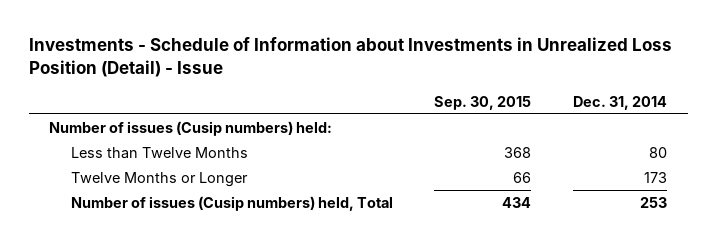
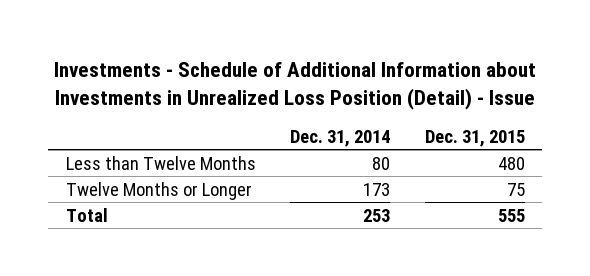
[28,37,672,77] Investments - Schedule of Information about Investments in Unrealized Loss Position (Detail) - Issue -> [54,61,537,110] Investments - Schedule of Additional Information about Investments in Unrealized Loss Position (Detail) - Issue
[434,95,532,110] Sep. 30, 2015 -> none
none -> [424,129,525,147] Dec. 31, 2015
[49,121,333,137] Number of issues (Cusip numbers) held: -> none
[70,196,393,212] Number of issues (Cusip numbers) held, Total -> [65,207,108,222] Total

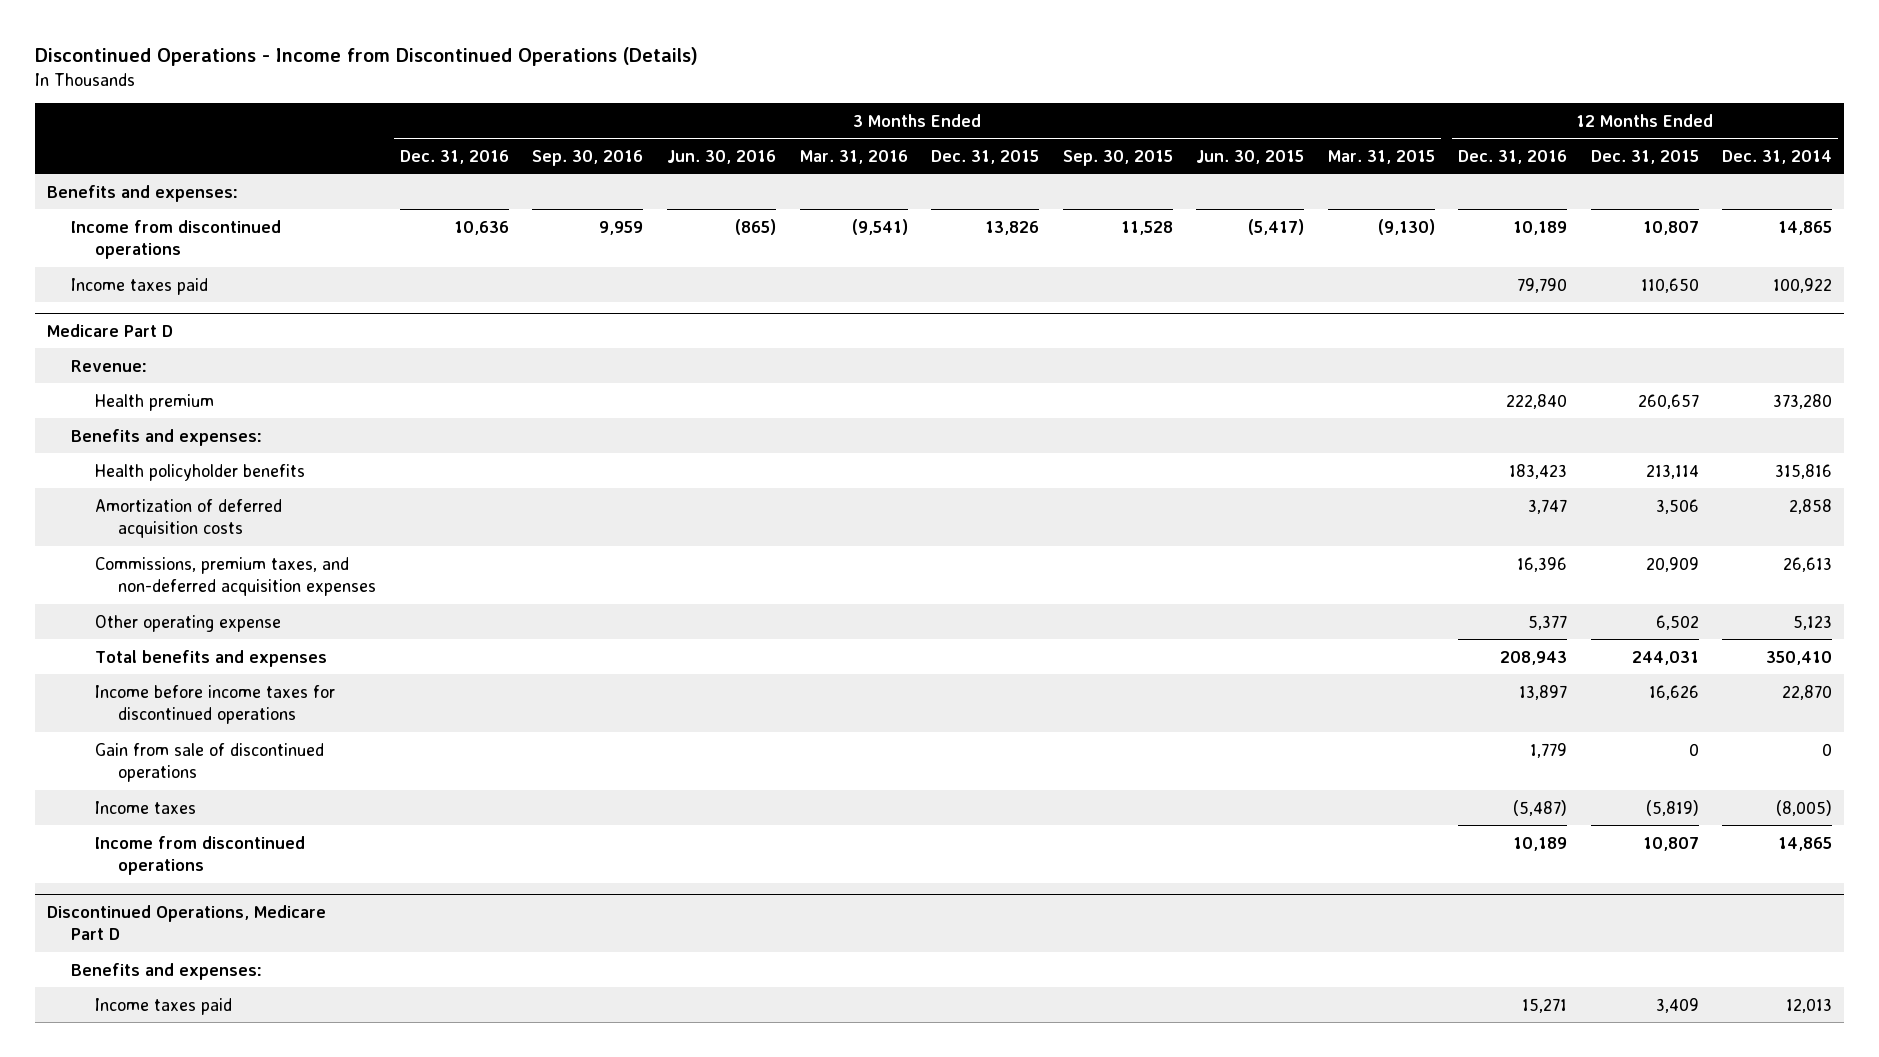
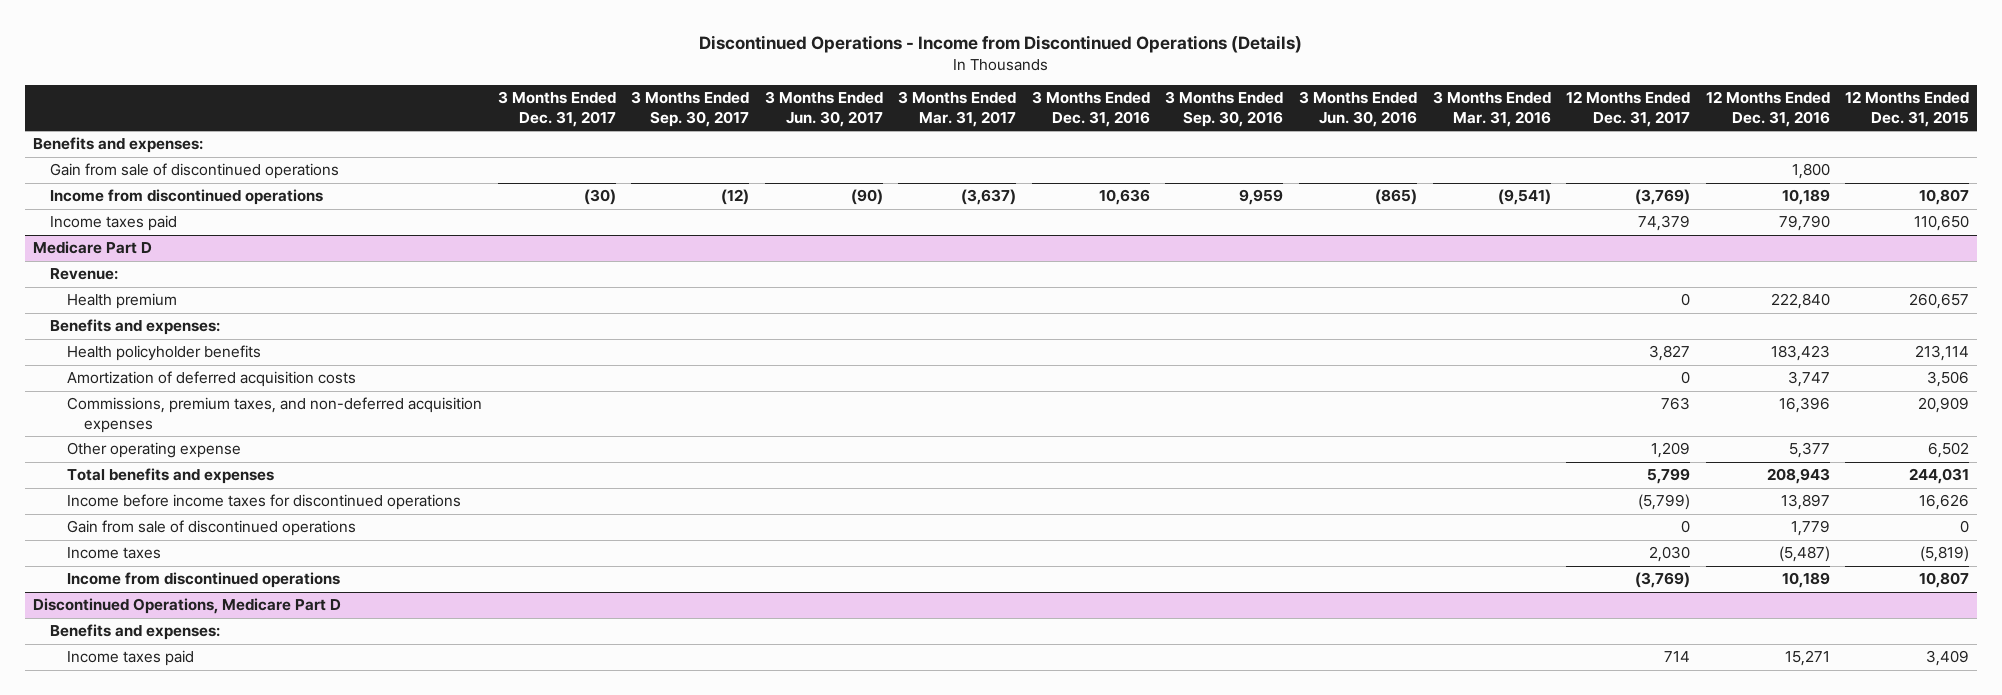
[931,149,1040,164] Dec. 31, 2015 -> none
[1062,149,1173,166] Sep. 30, 2015 -> none
[1196,149,1305,164] Jun. 30, 2015 -> none
[1327,149,1435,164] Mar. 31, 2015 -> none
[1722,149,1833,164] Dec. 31, 2014 -> none
none -> [497,91,616,127] 3 Months Ended Dec. 31, 2017
none -> [631,91,750,127] 3 Months Ended Sep. 30, 2017
none -> [764,91,883,127] 3 Months Ended Jun. 30, 2017
none -> [898,91,1017,127] 3 Months Ended Mar. 31, 2017
none -> [1566,91,1691,127] 12 Months Ended Dec. 31, 2017
none -> [49,163,339,180] Gain from sale of discontinued operations

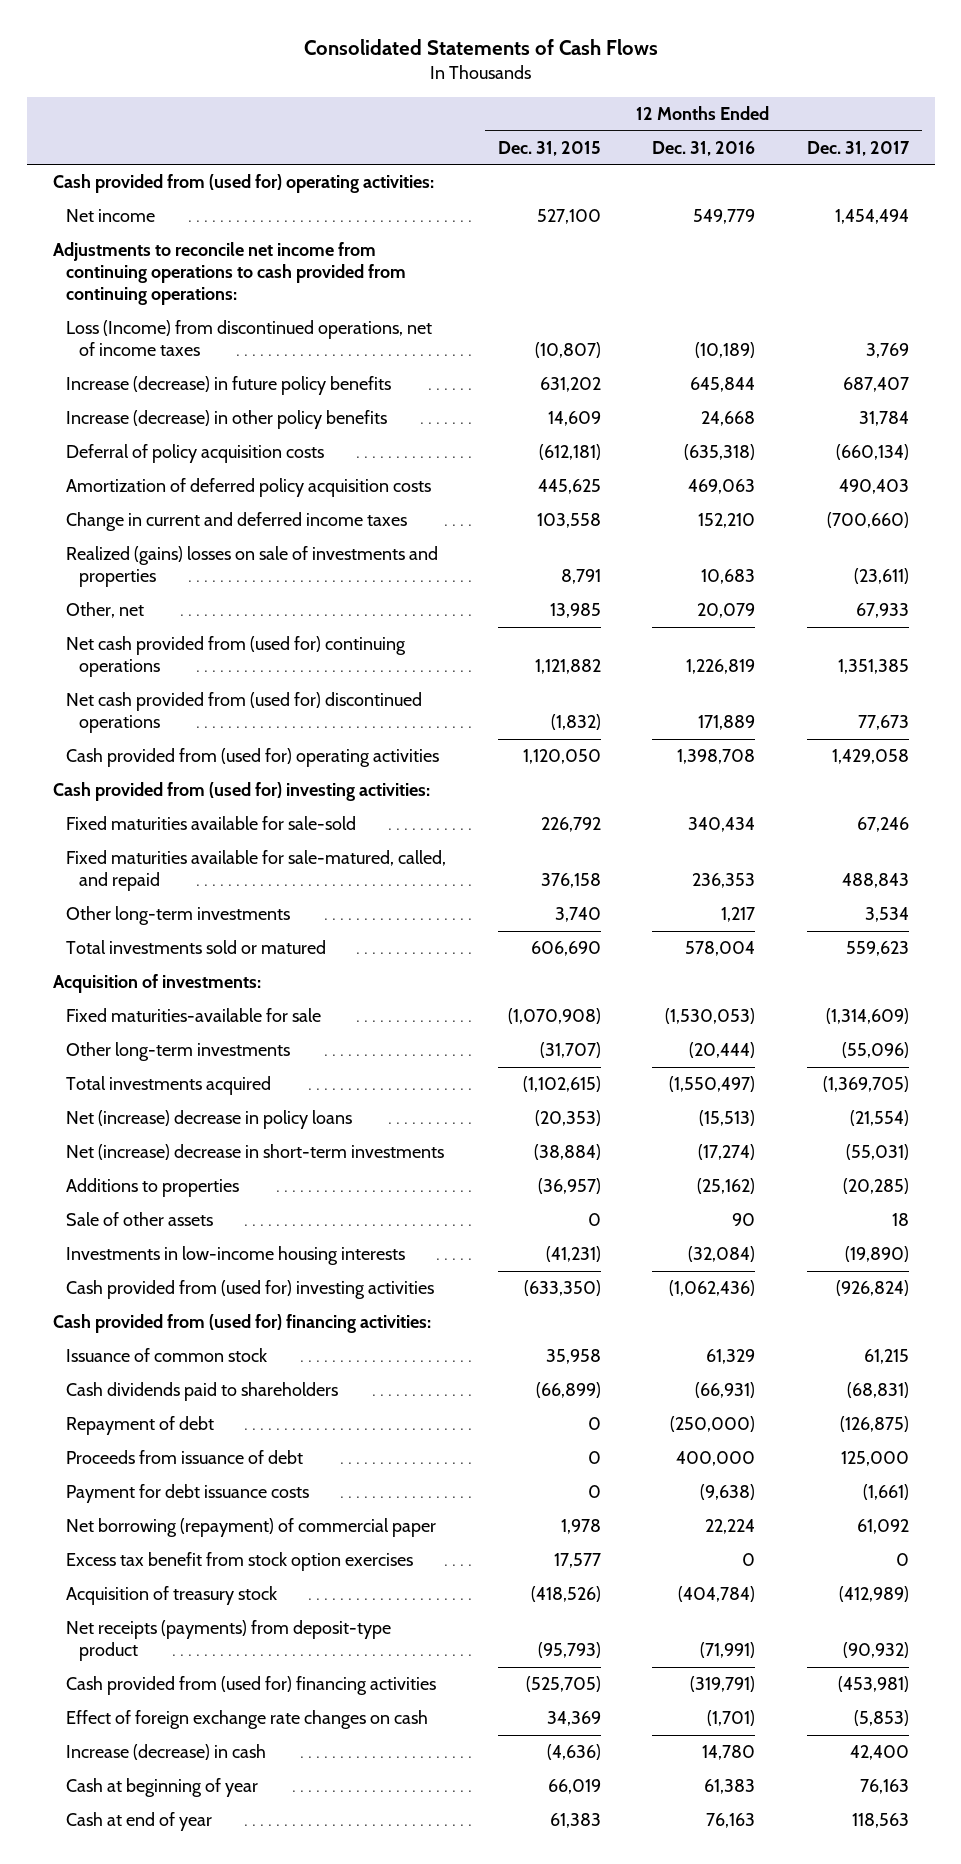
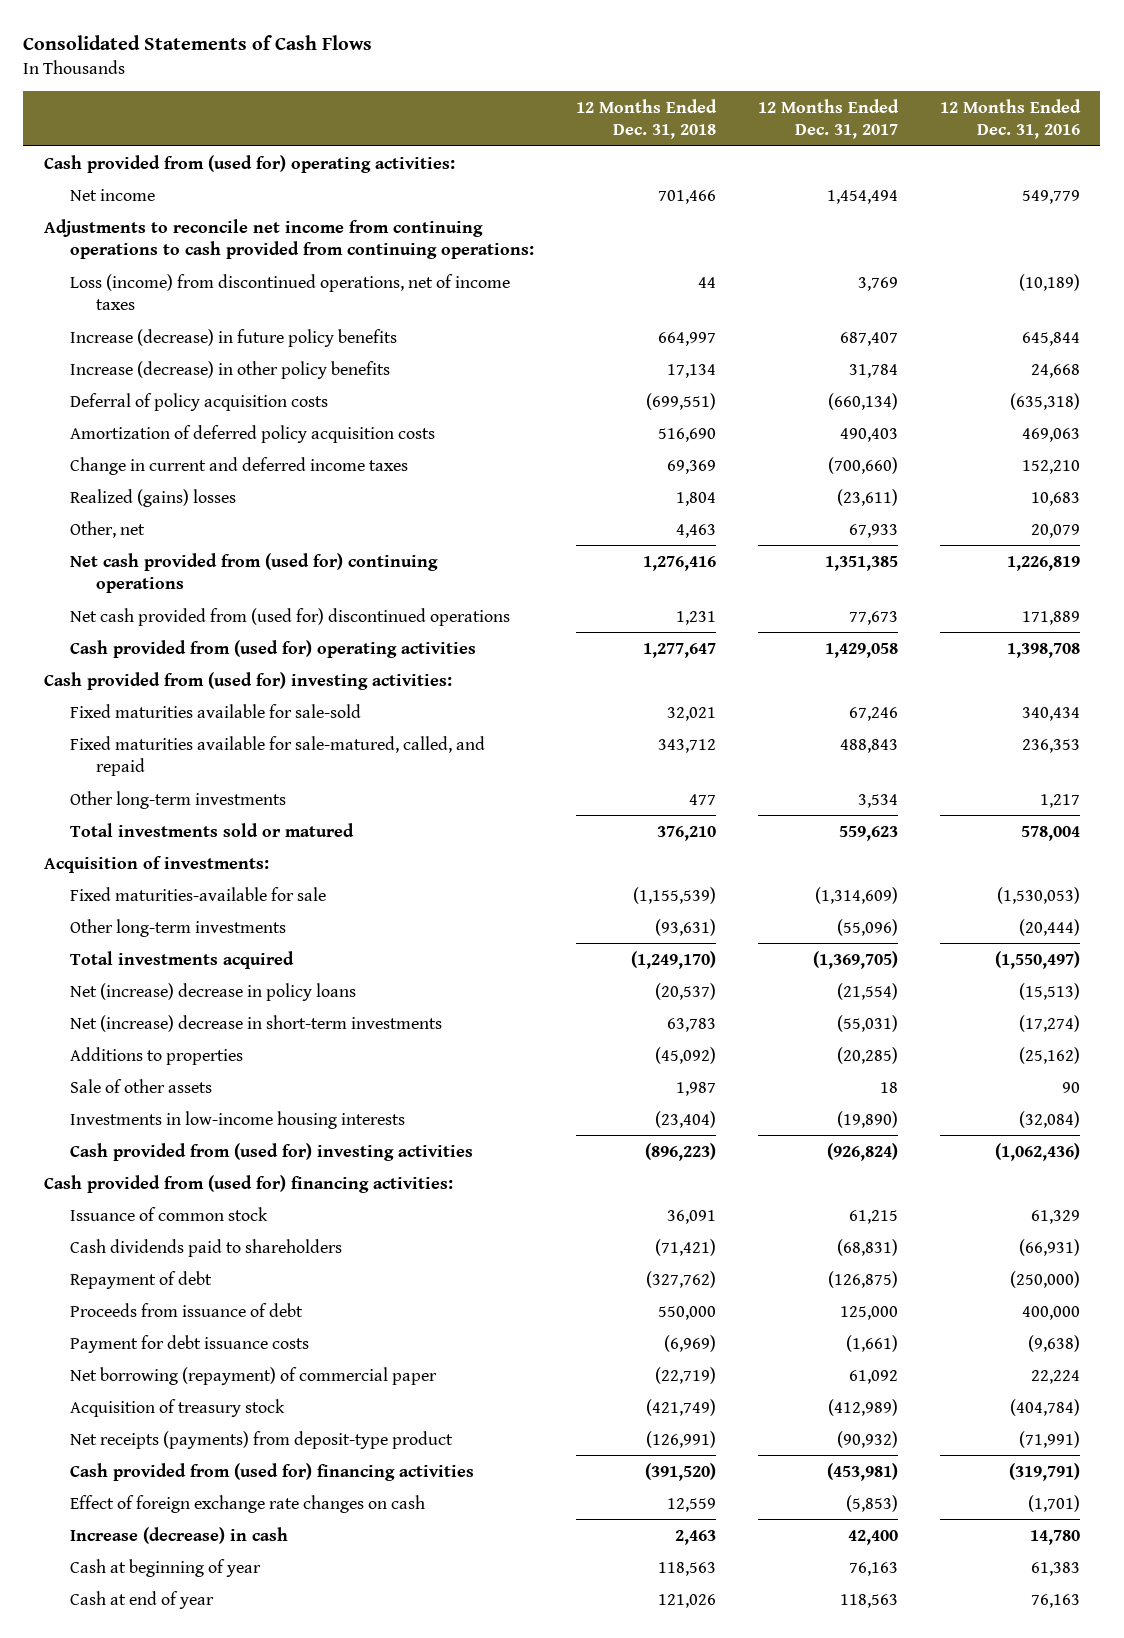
[497,140,601,156] Dec. 31, 2015 -> none
none -> [575,98,717,140] 12 Months Ended Dec. 31, 2018
[65,320,432,357] Loss (Income) from discontinued operations, net of income taxes -> [69,273,510,310] Loss (income) from discontinued operations, net of income taxes
[65,546,438,588] Realized (gains) losses on sale of investments and properties -> [69,488,236,507] Realized (gains) losses
[65,1552,413,1572] Excess tax benefit from stock option exercises -> none

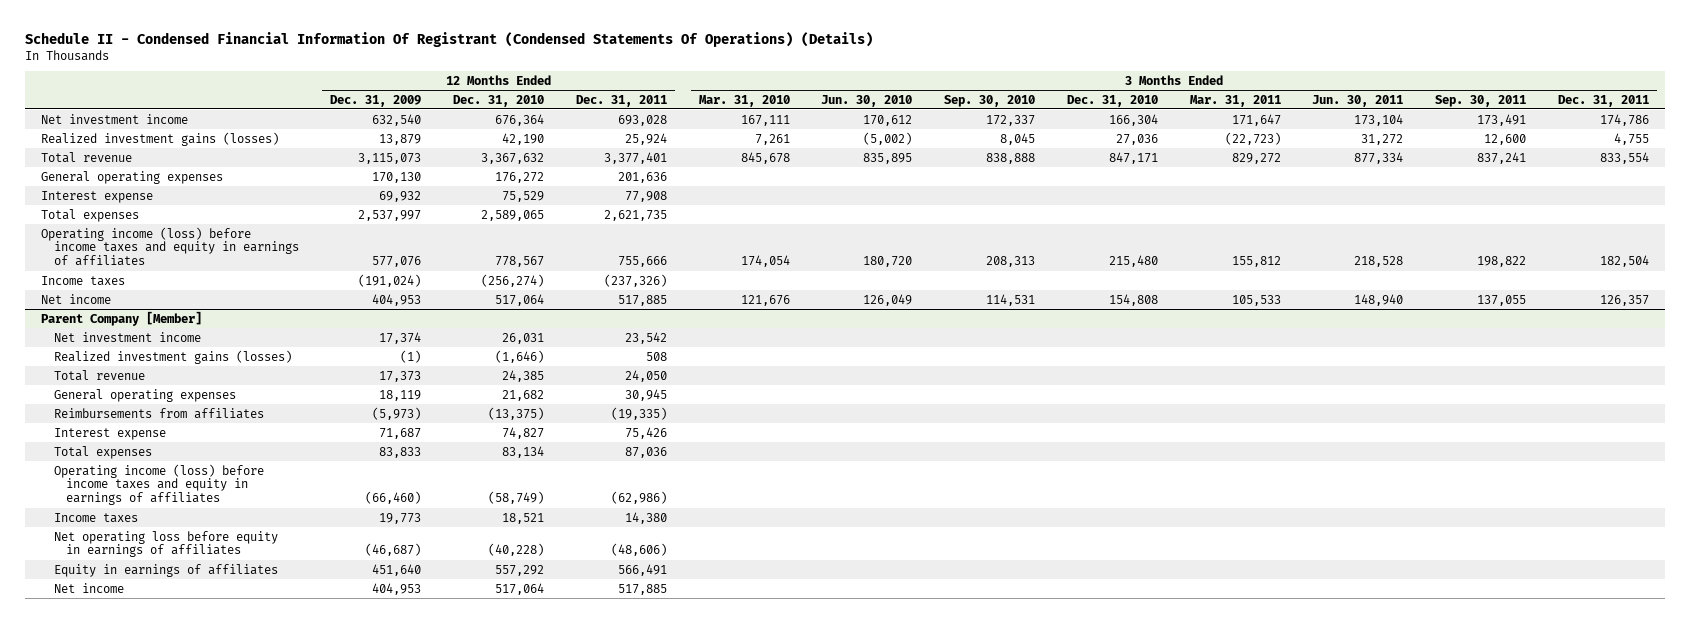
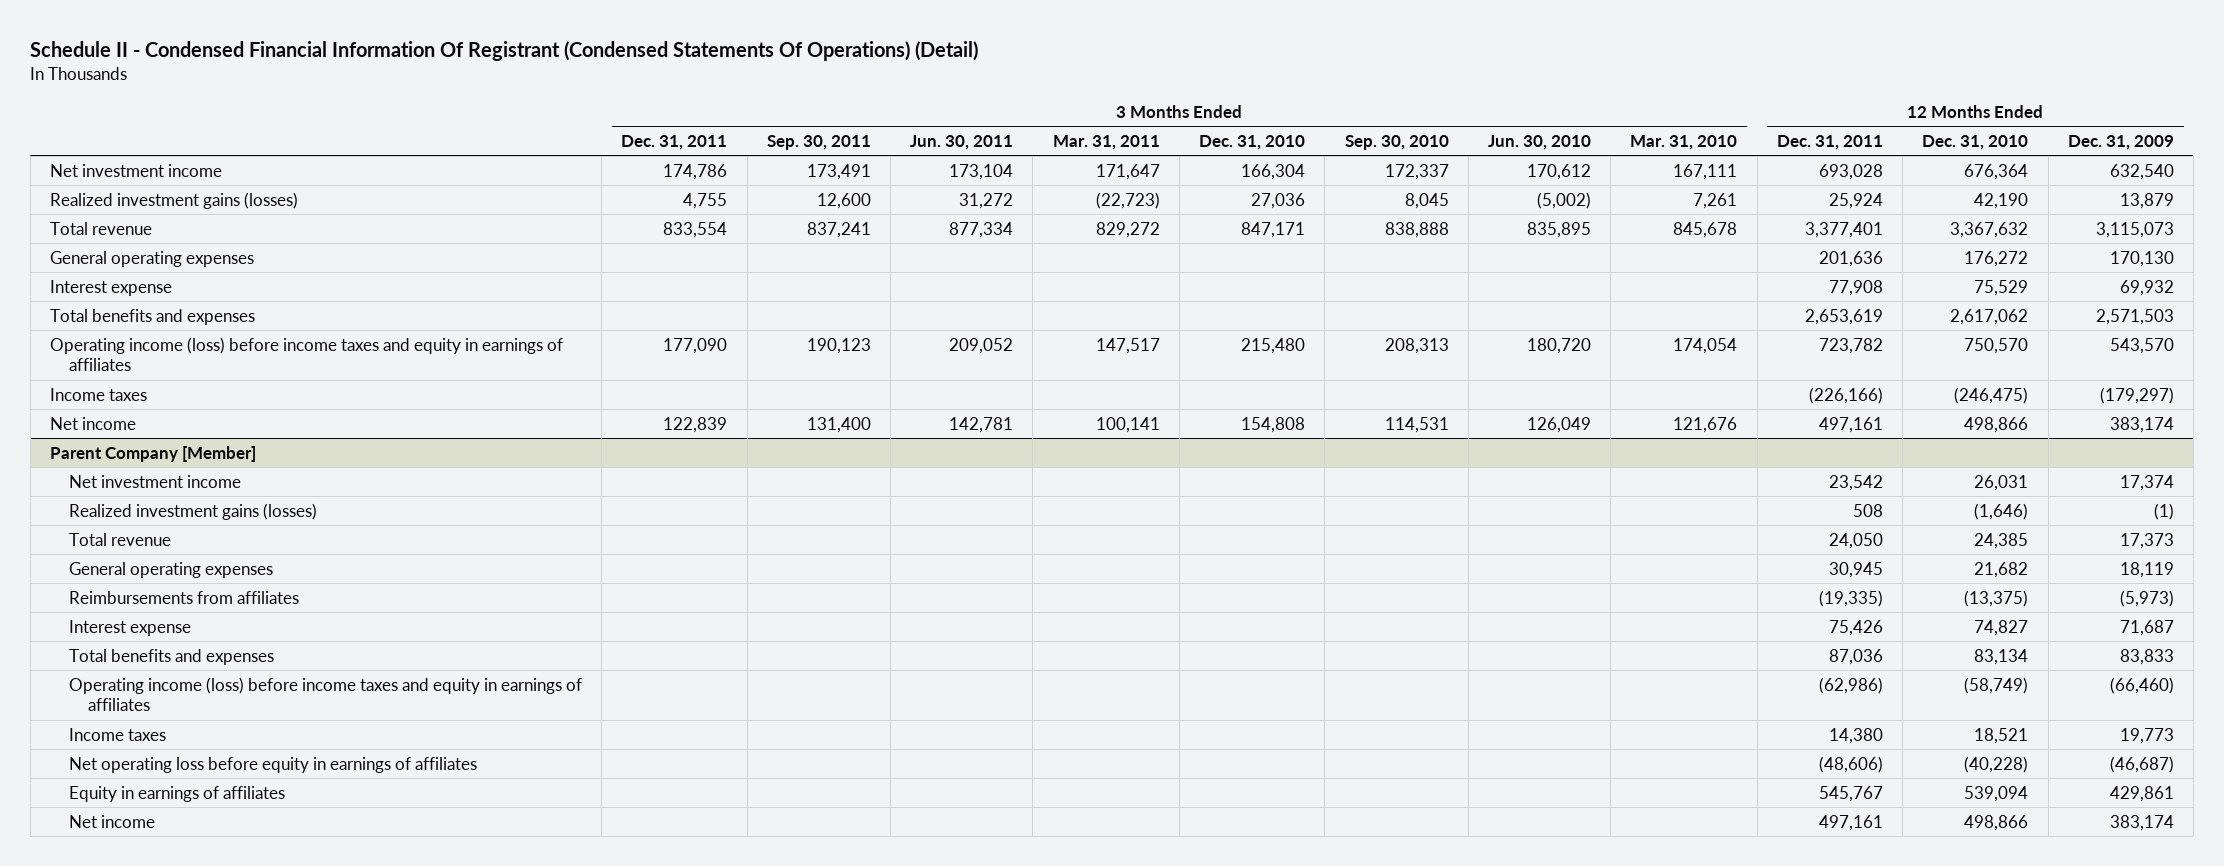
[25,31,874,47] Schedule II - Condensed Financial Information Of Registrant (Condensed Statements Of Operations) (Details) -> [30,40,979,61] Schedule II - Condensed Financial Information Of Registrant (Condensed Statements Of Operations) (Detail)
[41,208,140,222] Total expenses -> [49,308,255,325] Total benefits and expenses
[358,209,422,221] 2,537,997 -> [2095,308,2174,325] 2,571,503
[481,209,545,221] 2,589,065 -> [1950,308,2029,325] 2,617,062
[603,209,667,221] 2,621,735 -> [1804,308,1883,325] 2,653,619
[372,256,422,268] 577,076 -> [2109,337,2174,354] 543,570
[495,256,545,268] 778,567 -> [1964,337,2029,354] 750,570
[617,256,667,268] 755,666 -> [1818,337,1883,354] 723,782
[1231,256,1281,268] 155,812 -> [1095,337,1160,354] 147,517
[1354,256,1404,268] 218,528 -> [949,337,1014,354] 209,052
[1477,256,1527,268] 198,822 -> [806,337,871,354] 190,123
[1599,255,1649,268] 182,504 -> [663,337,728,354] 177,090
[358,273,422,287] (191,024) -> [2099,386,2174,404] (179,297)
[481,273,545,287] (256,274) -> [1954,386,2029,404] (246,475)
[603,273,667,287] (237,326) -> [1808,386,1883,404] (226,166)
[372,293,422,306] 404,953 -> [2109,416,2174,433] 383,174
[495,293,545,306] 517,064 -> [1964,416,2029,433] 498,866
[617,294,667,306] 517,885 -> [1818,416,1883,433] 497,161
[1231,294,1281,306] 105,533 -> [1095,416,1160,433] 100,141
[1354,293,1404,306] 148,940 -> [949,416,1014,433] 142,781
[1477,294,1527,306] 137,055 -> [806,416,871,433] 131,400
[1599,294,1649,306] 126,357 -> [663,416,728,433] 122,839
[53,445,152,459] Total expenses -> [68,648,274,665] Total benefits and expenses
[372,563,422,576] 451,640 -> [2109,785,2174,802] 429,861
[495,564,545,576] 557,292 -> [1964,785,2029,802] 539,094
[617,563,667,576] 566,491 -> [1818,785,1883,802] 545,767
[372,582,422,595] 404,953 -> [2109,814,2174,831] 383,174
[495,582,545,595] 517,064 -> [1964,814,2029,831] 498,866
[617,583,667,595] 517,885 -> [1818,814,1883,831] 497,161

